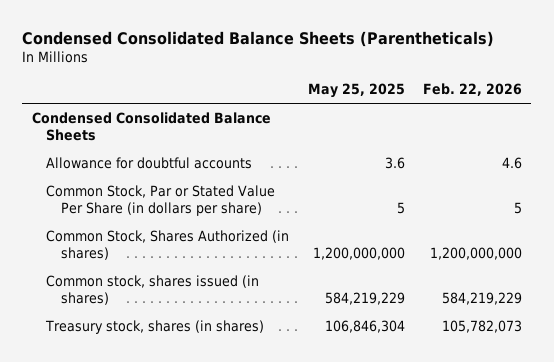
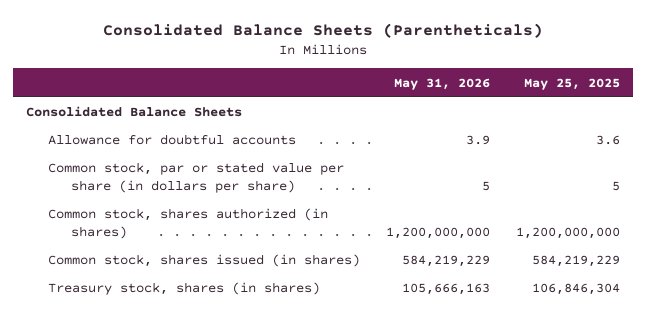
[22,30,495,47] Condensed Consolidated Balance Sheets (Parentheticals) -> [102,22,543,38] Consolidated Balance Sheets (Parentheticals)
[422,83,522,97] Feb. 22, 2026 -> none
none -> [394,77,491,90] May 31, 2026
[31,111,271,142] Condensed Consolidated Balance Sheets -> [25,106,242,118] Consolidated Balance Sheets
[46,184,276,217] Common Stock, Par or Stated Value Per Share (in dollars per share) -> [48,162,345,193] Common stock, par or stated value per share (in dollars per share)
[46,229,290,261] Common Stock, Shares Authorized (in shares) -> [48,208,329,239] Common stock, shares authorized (in shares)

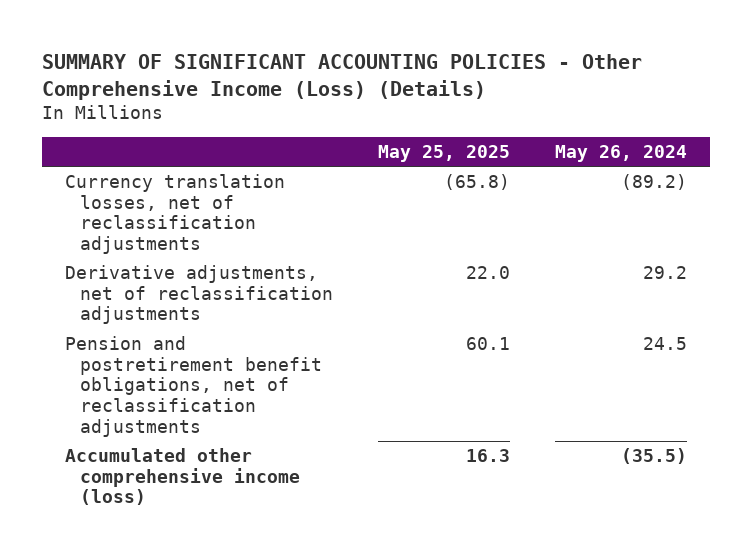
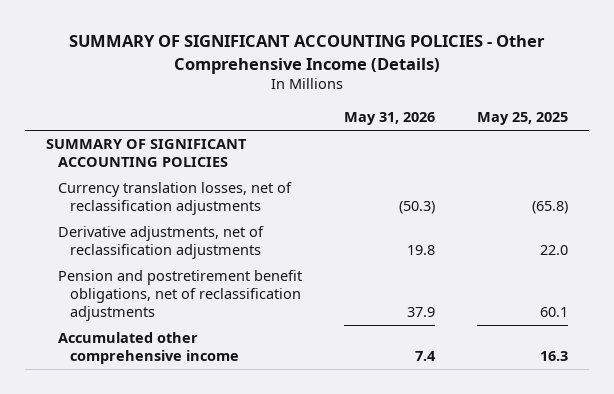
[42,54,643,101] SUMMARY OF SIGNIFICANT ACCOUNTING POLICIES - Other Comprehensive Income (Loss) (Details) -> [68,35,545,74] SUMMARY OF SIGNIFICANT ACCOUNTING POLICIES - Other Comprehensive Income (Details)
[555,144,688,162] May 26, 2024 -> none
none -> [343,112,435,126] May 31, 2026
none -> [45,139,247,168] SUMMARY OF SIGNIFICANT ACCOUNTING POLICIES
[65,448,300,506] Accumulated other comprehensive income (loss) -> [57,332,239,365] Accumulated other comprehensive income

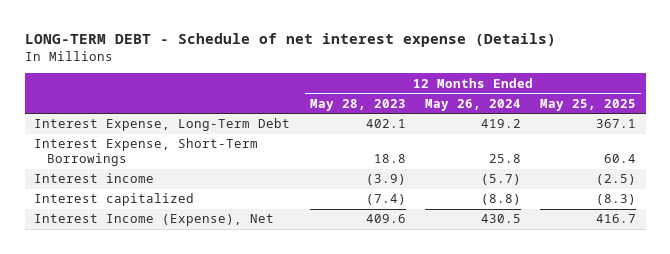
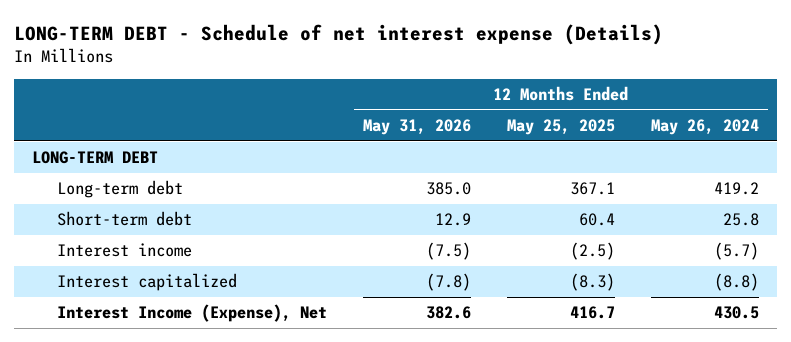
[309,98,406,111] May 28, 2023 -> none
none -> [363,119,472,136] May 31, 2026
none -> [32,151,159,165] LONG-TERM DEBT
[34,118,291,132] Interest Expense, Long-Term Debt -> [57,180,184,199] Long-term debt
[34,138,259,167] Interest Expense, Short-Term Borrowings -> [57,211,193,227] Short-term debt

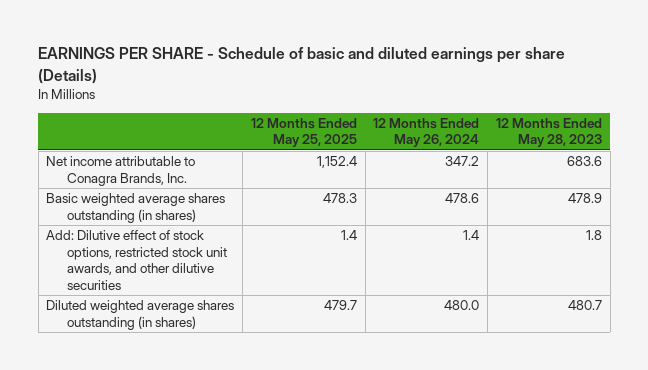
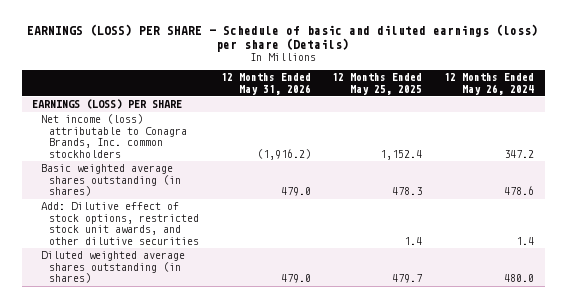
[38,47,566,84] EARNINGS PER SHARE - Schedule of basic and diluted earnings per share (Details) -> [27,24,539,53] EARNINGS (LOSS) PER SHARE - Schedule of basic and diluted earnings (loss) per share (Details)
[495,117,602,148] 12 Months Ended May 28, 2023 -> none
none -> [220,73,311,95] 12 Months Ended May 31, 2026
none -> [32,99,183,110] EARNINGS (LOSS) PER SHARE
[46,156,196,186] Net income attributable to Conagra Brands, Inc. -> [40,114,188,158] Net income (loss) attributable to Conagra Brands, Inc. common stockholders

